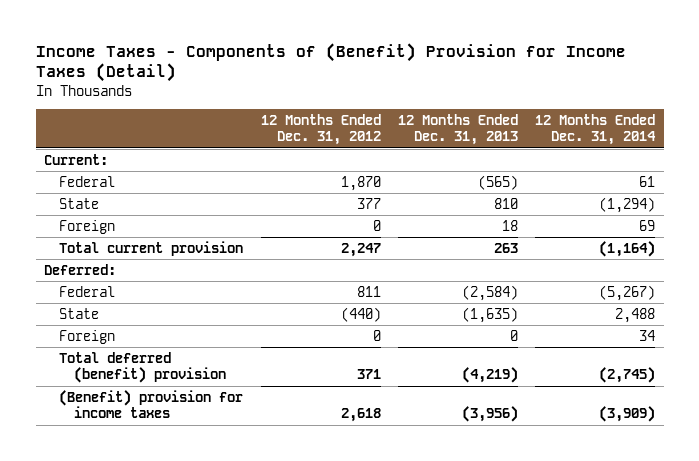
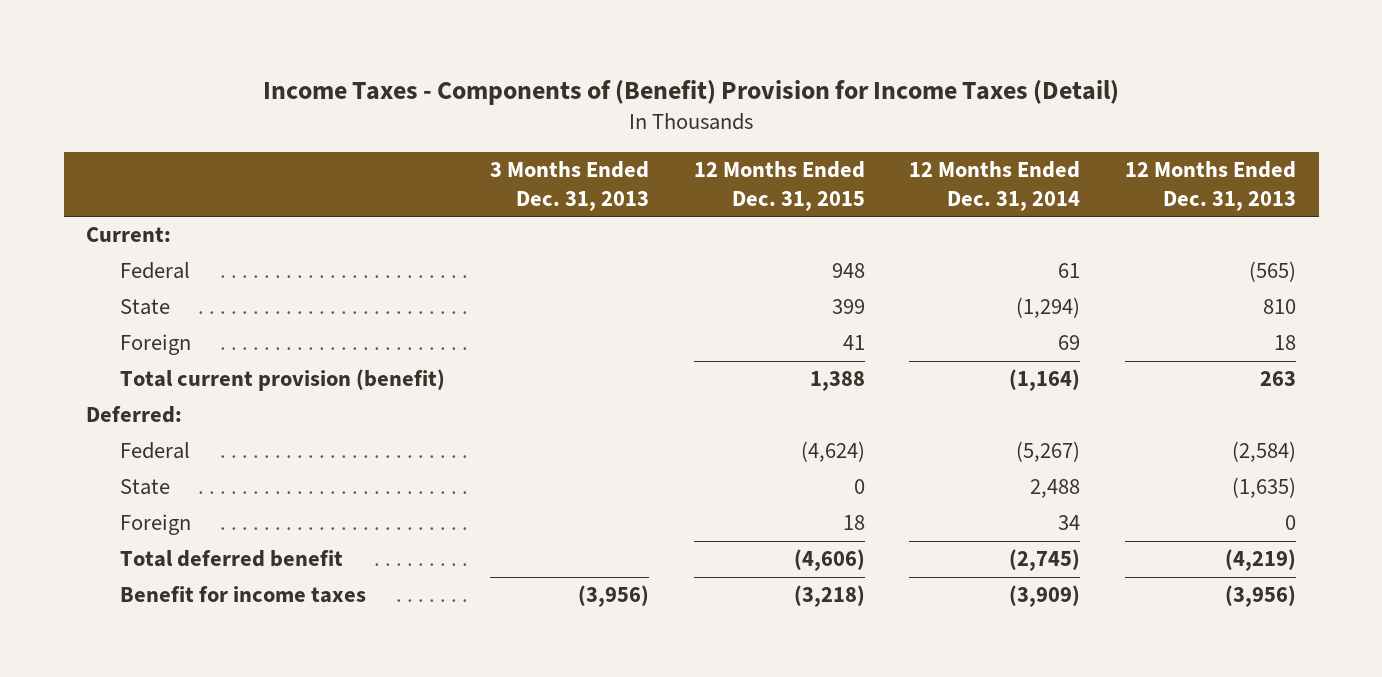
[260,113,381,146] 12 Months Ended Dec. 31, 2012 -> none
none -> [490,161,650,211] 3 Months Ended Dec. 31, 2013
none -> [693,161,865,211] 12 Months Ended Dec. 31, 2015
[59,240,244,256] Total current provision -> [120,369,446,392] Total current provision (benefit)
[59,351,227,384] Total deferred (benefit) provision -> [120,550,344,568] Total deferred benefit
[59,389,244,419] (Benefit) provision for income taxes -> [120,586,367,604] Benefit for income taxes

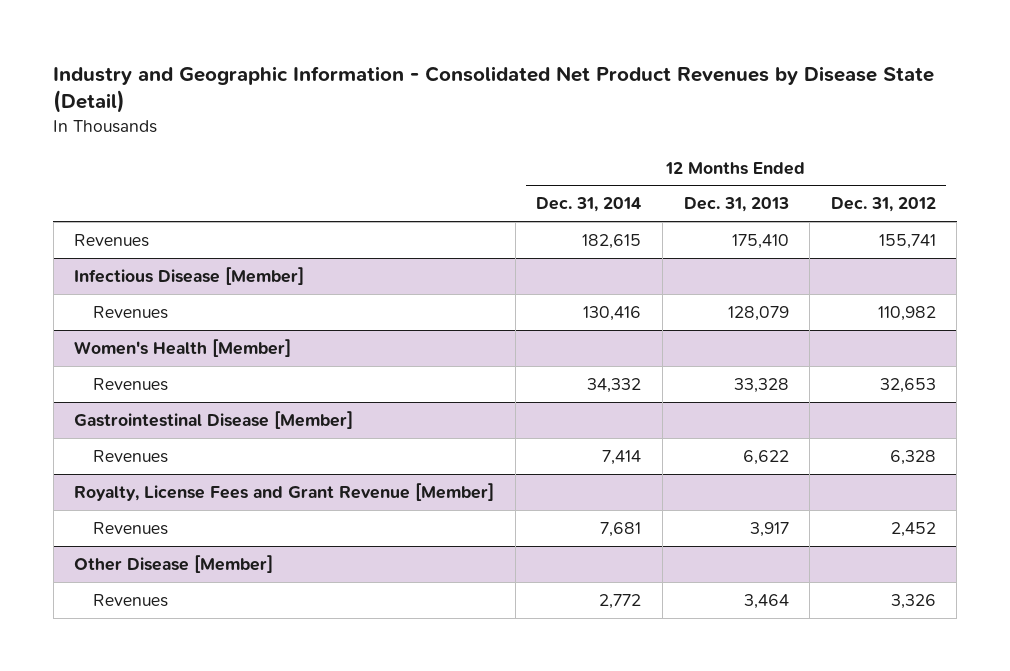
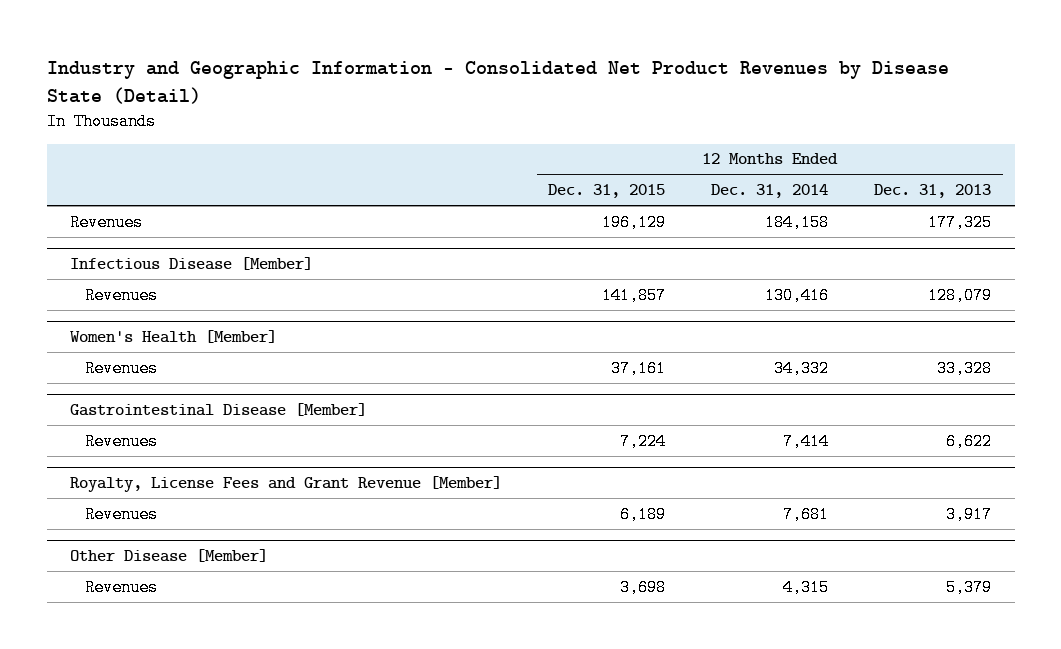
[830,197,936,213] Dec. 31, 2012 -> none
none -> [548,184,666,199] Dec. 31, 2015
[582,233,642,249] 182,615 -> [765,213,830,231] 184,158
[731,233,789,249] 175,410 -> [928,213,993,231] 177,325
[599,593,642,609] 2,772 -> [783,578,830,596] 4,315
[743,593,789,609] 3,464 -> [946,578,993,596] 5,379

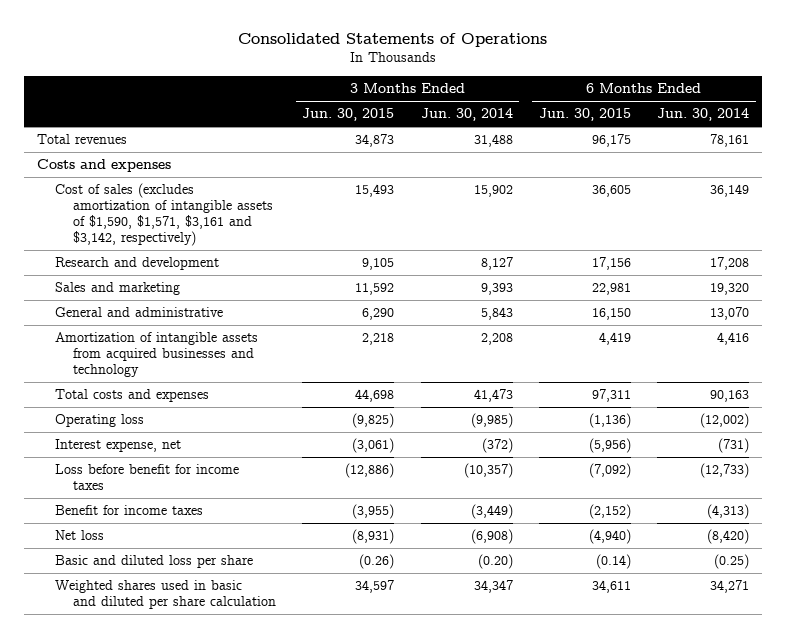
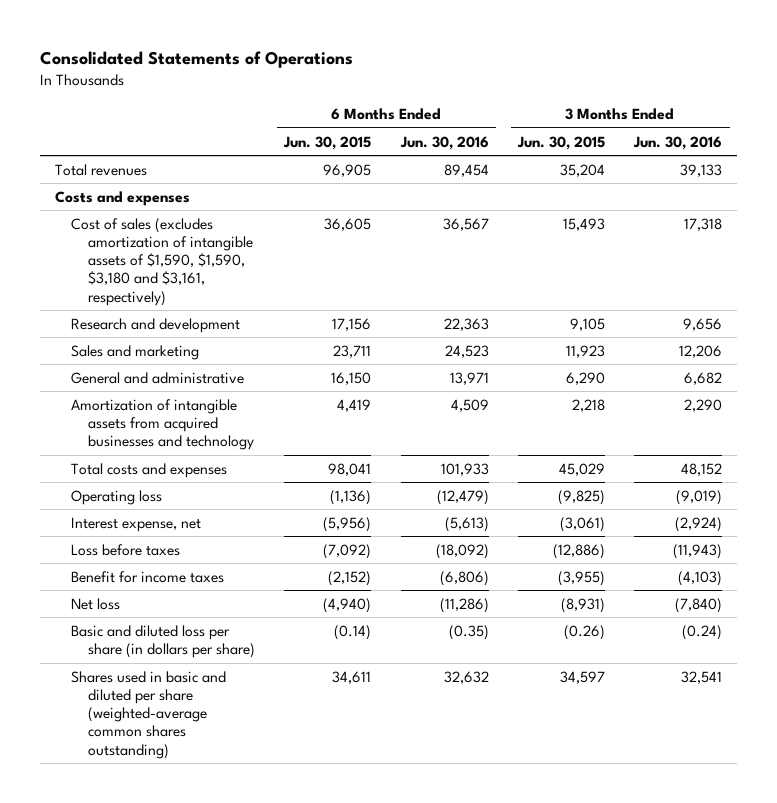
[420,108,513,122] Jun. 30, 2014 -> none
[657,108,750,122] Jun. 30, 2014 -> none
none -> [399,135,489,150] Jun. 30, 2016
none -> [633,135,723,150] Jun. 30, 2016
[355,134,395,148] 34,873 -> [559,163,605,177] 35,204
[591,134,631,148] 96,175 -> [323,163,372,177] 96,905
[54,183,274,247] Cost of sales (excludes amortization of intangible assets of $1,590, $1,571, $3,161 and $3,142, respectively) -> [71,217,253,306] Cost of sales (excludes amortization of intangible assets of $1,590, $1,590, $3,180 and $3,161, respectively)
[355,283,395,296] 11,592 -> [565,344,605,358] 11,923
[591,283,631,296] 22,981 -> [333,344,372,358] 23,711
[355,389,395,403] 44,698 -> [558,462,605,476] 45,029
[591,389,631,403] 97,311 -> [328,462,372,476] 98,041
[54,464,239,491] Loss before benefit for income taxes -> [71,543,181,556] Loss before taxes
[54,555,253,569] Basic and diluted loss per share -> [71,624,255,658] Basic and diluted loss per share (in dollars per share)
[54,580,277,610] Weighted shares used in basic and diluted per share calculation -> [71,670,227,759] Shares used in basic and diluted per share (weighted-average common shares outstanding)

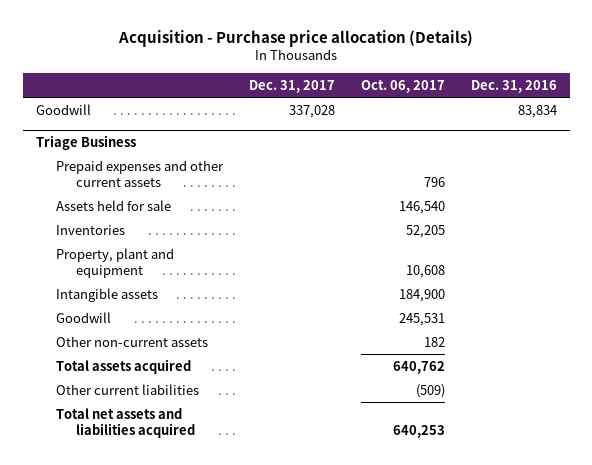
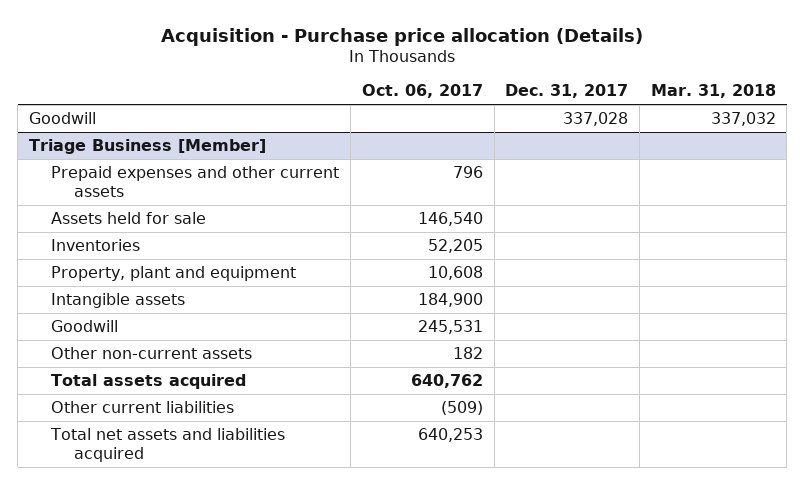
[470,80,557,94] Dec. 31, 2016 -> none
none -> [650,84,776,99] Mar. 31, 2018
[35,134,136,150] Triage Business -> [29,138,267,154] Triage Business [Member]

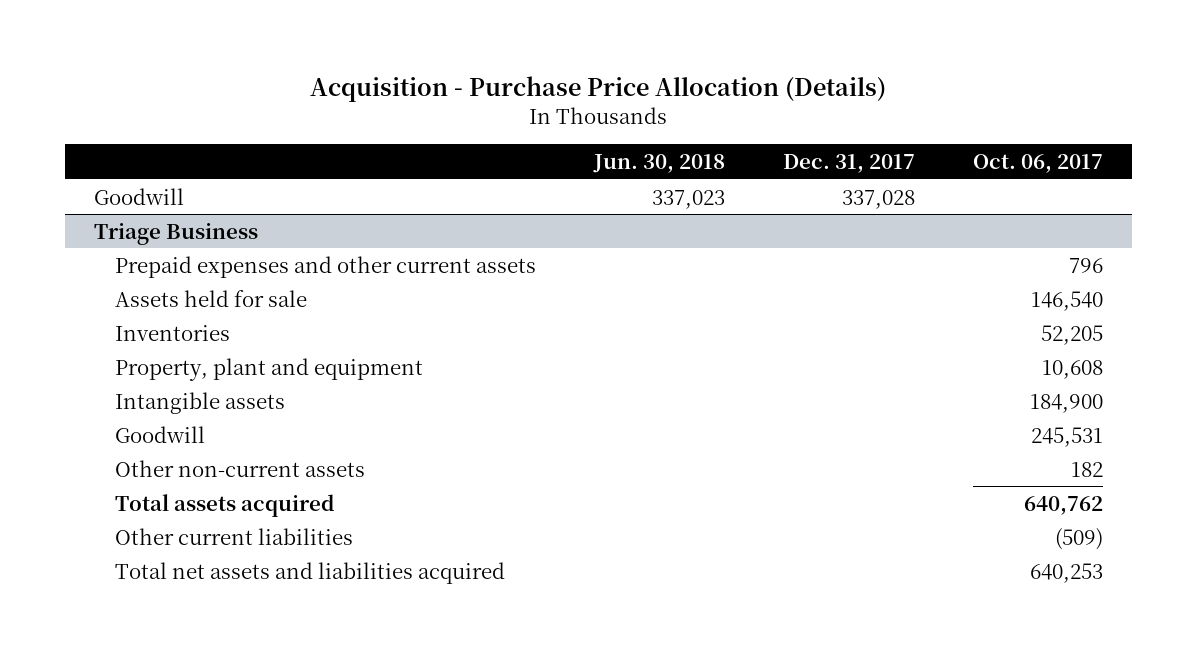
[161,27,644,46] Acquisition - Purchase price allocation (Details) -> [310,76,887,103] Acquisition - Purchase Price Allocation (Details)
[650,84,776,99] Mar. 31, 2018 -> none
none -> [592,153,725,173] Jun. 30, 2018
[29,138,267,154] Triage Business [Member] -> [93,222,258,245] Triage Business

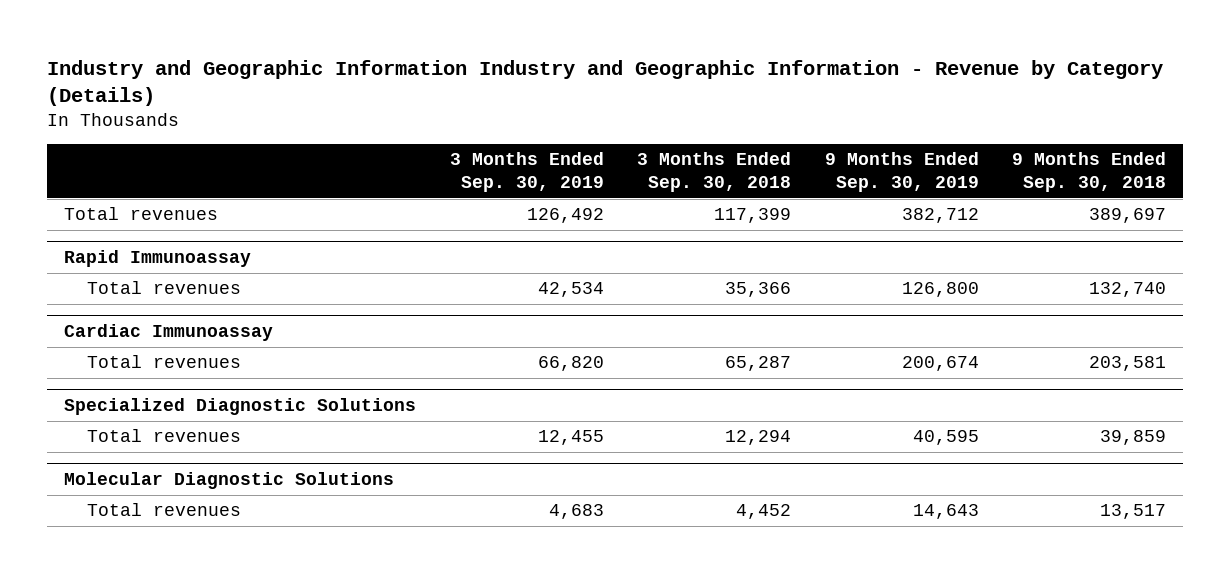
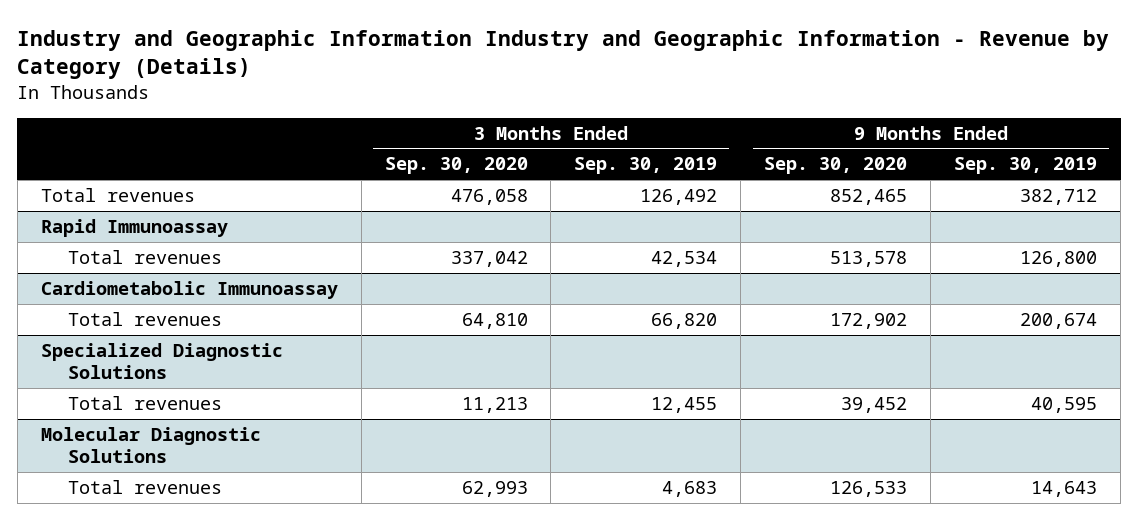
[637,152,792,192] 3 Months Ended Sep. 30, 2018 -> none
[1012,152,1167,192] 9 Months Ended Sep. 30, 2018 -> none
none -> [384,157,528,175] Sep. 30, 2020
none -> [764,157,908,175] Sep. 30, 2020
[63,323,273,341] Cardiac Immunoassay -> [40,280,338,299] Cardiometabolic Immunoassay

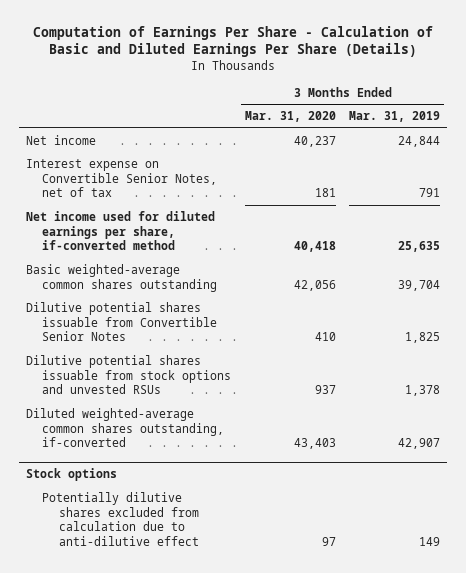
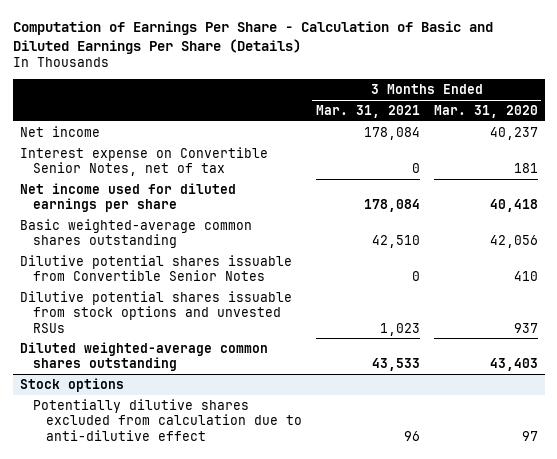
[349,111,441,123] Mar. 31, 2019 -> none
none -> [315,104,420,118] Mar. 31, 2021
[25,210,215,251] Net income used for diluted earnings per share, if-converted method -> [19,182,236,213] Net income used for diluted earnings per share
[25,407,225,448] Diluted weighted-average common shares outstanding, if-converted -> [19,341,268,372] Diluted weighted-average common shares outstanding

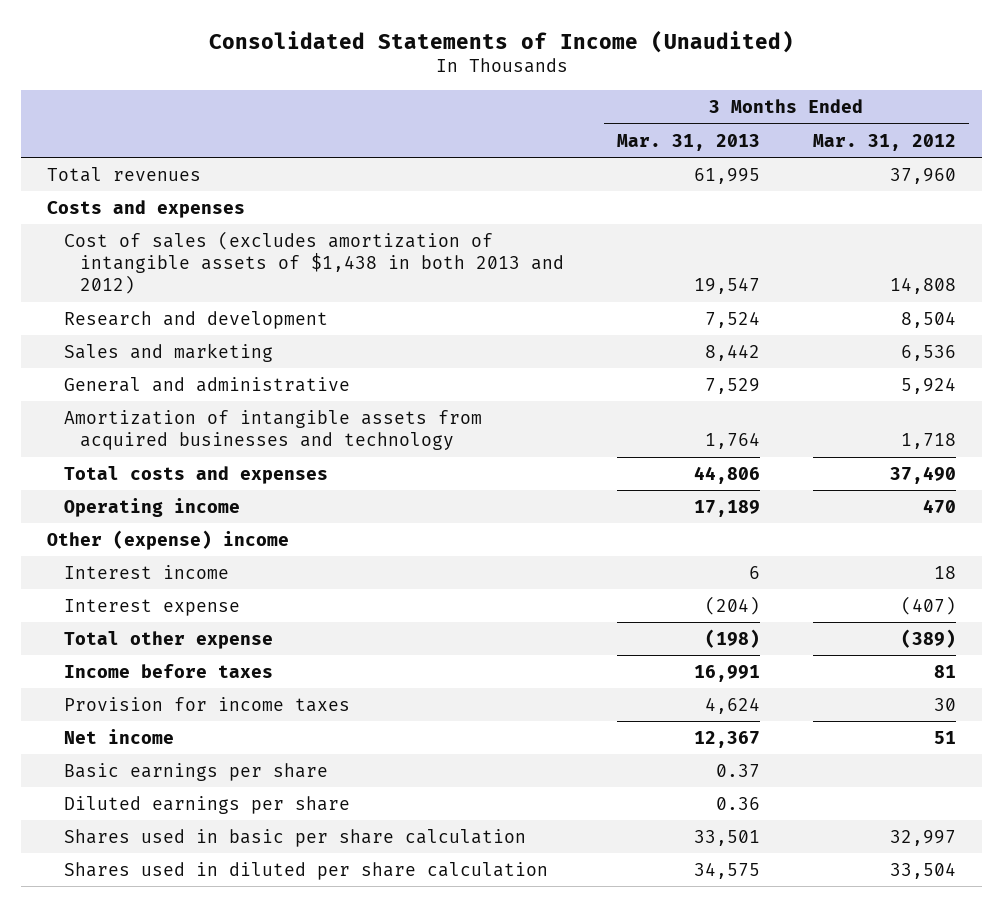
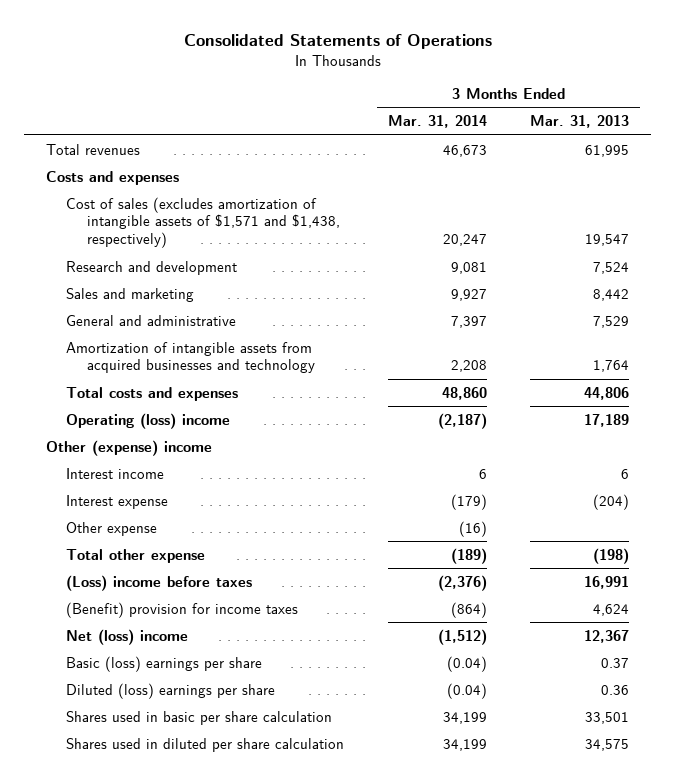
[208,29,794,53] Consolidated Statements of Income (Unaudited) -> [183,34,492,50] Consolidated Statements of Operations
[812,133,956,151] Mar. 31, 2012 -> none
none -> [387,115,487,129] Mar. 31, 2014
[63,230,565,295] Cost of sales (excludes amortization of intangible assets of $1,438 in both 2013 and 2012) -> [66,196,340,249] Cost of sales (excludes amortization of intangible assets of $1,571 and $1,438, respectively)
[63,497,240,517] Operating income -> [66,412,231,429] Operating (loss) income
none -> [66,521,158,536] Other expense
[63,663,273,678] Income before taxes -> [66,574,253,591] (Loss) income before taxes
[63,696,350,712] Provision for income taxes -> [66,601,299,618] (Benefit) provision for income taxes
[63,728,174,744] Net income -> [66,628,189,645] Net (loss) income
[63,762,328,781] Basic earnings per share -> [66,655,263,672] Basic (loss) earnings per share
[63,795,350,814] Diluted earnings per share -> [66,682,276,699] Diluted (loss) earnings per share

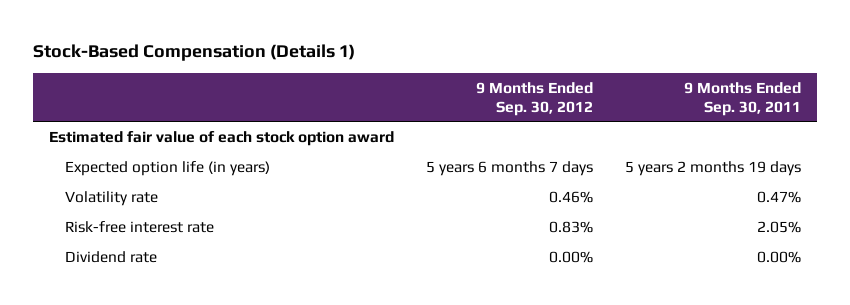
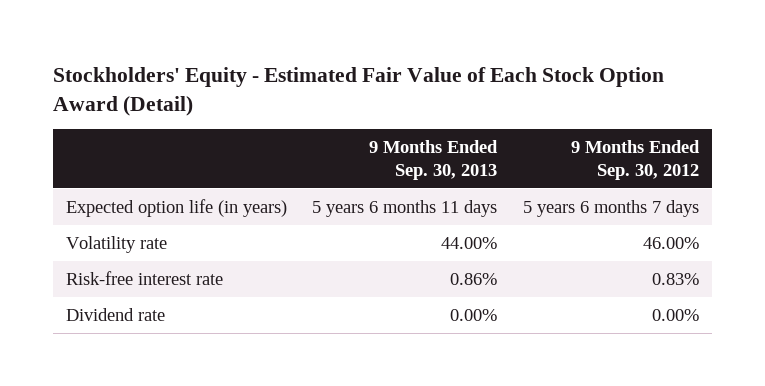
[32,44,355,62] Stock-Based Compensation (Details 1) -> [52,66,664,116] Stockholders' Equity - Estimated Fair Value of Each Stock Option Award (Detail)
[684,81,802,116] 9 Months Ended Sep. 30, 2011 -> none
none -> [369,140,499,180] 9 Months Ended Sep. 30, 2013
[48,130,394,146] Estimated fair value of each stock option award -> none
[549,190,594,203] 0.46% -> [643,237,700,250] 46.00%

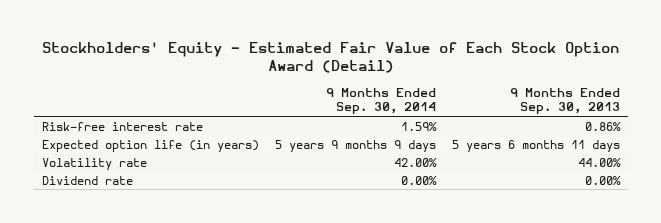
[571,140,701,180] 9 Months Ended Sep. 30, 2012 -> none
none -> [325,88,436,115] 9 Months Ended Sep. 30, 2014
[65,271,223,286] Risk-free interest rate -> [41,121,203,131] Risk-free interest rate

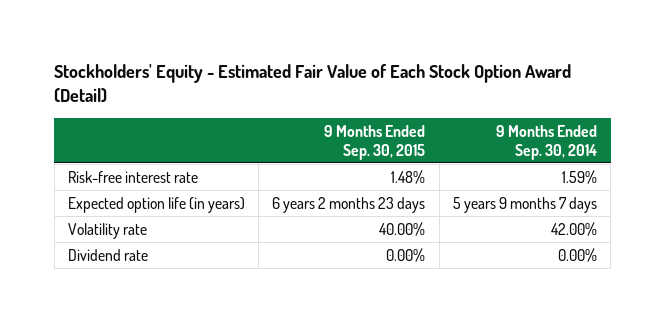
[509,88,620,115] 9 Months Ended Sep. 30, 2013 -> none
none -> [324,124,426,160] 9 Months Ended Sep. 30, 2015
[274,139,436,152] 5 years 9 months 9 days -> [452,196,597,213] 5 years 9 months 7 days

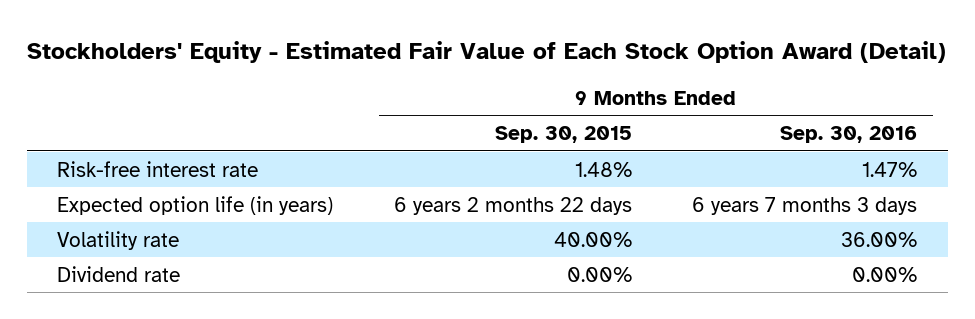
[495,124,597,160] 9 Months Ended Sep. 30, 2014 -> none
none -> [780,126,918,144] Sep. 30, 2016
[272,196,426,213] 6 years 2 months 23 days -> [393,196,632,215] 6 years 2 months 22 days

